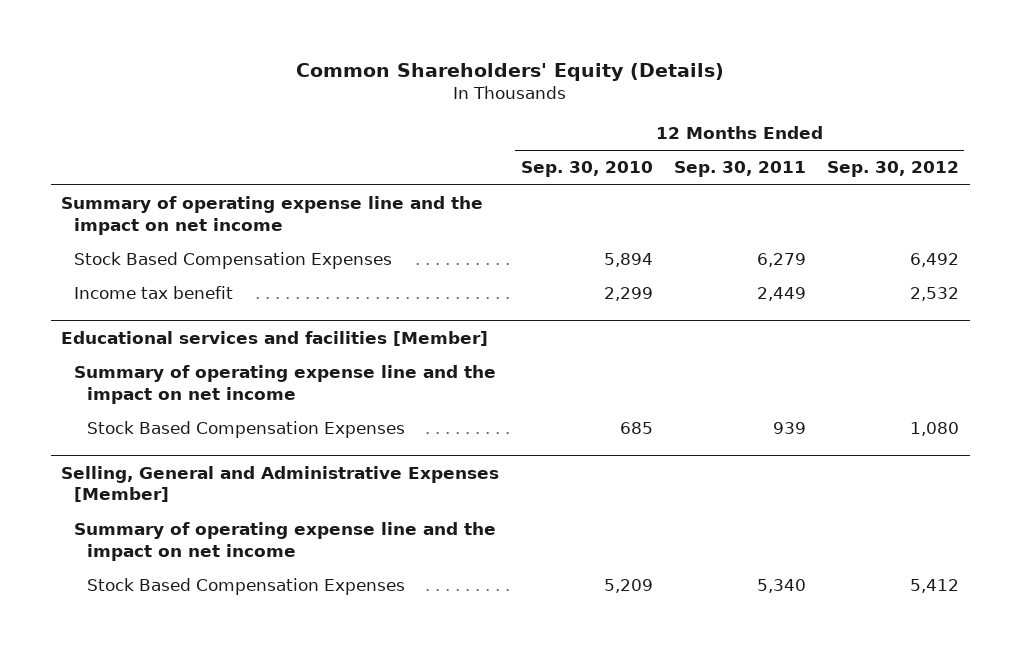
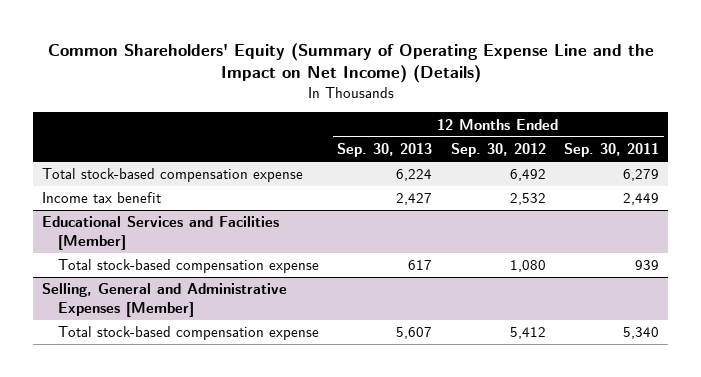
[296,62,725,81] Common Shareholders' Equity (Details) -> [47,42,654,84] Common Shareholders' Equity (Summary of Operating Expense Line and the Impact on Net Income) (Details)
[520,161,653,178] Sep. 30, 2010 -> none
none -> [337,143,433,158] Sep. 30, 2013
[61,196,484,235] Summary of operating expense line and the impact on net income -> none
[74,252,393,270] Stock Based Compensation Expenses -> [42,168,304,183] Total stock-based compensation expense
[74,365,497,404] Summary of operating expense line and the impact on net income -> none
[61,330,489,346] Educational services and facilities [Member] -> [42,216,280,250] Educational Services and Facilities [Member]
[87,421,406,439] Stock Based Compensation Expenses -> [57,259,319,274] Total stock-based compensation expense
[74,522,497,561] Summary of operating expense line and the impact on net income -> none
[87,578,406,596] Stock Based Compensation Expenses -> [57,326,319,341] Total stock-based compensation expense

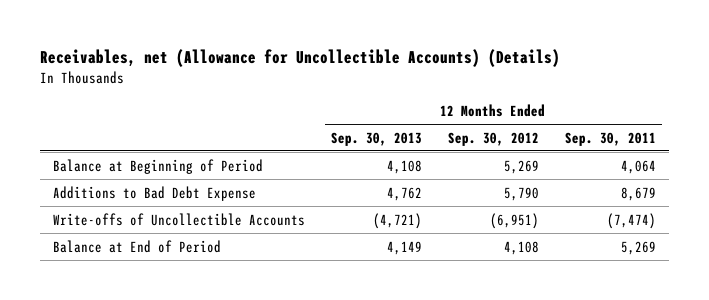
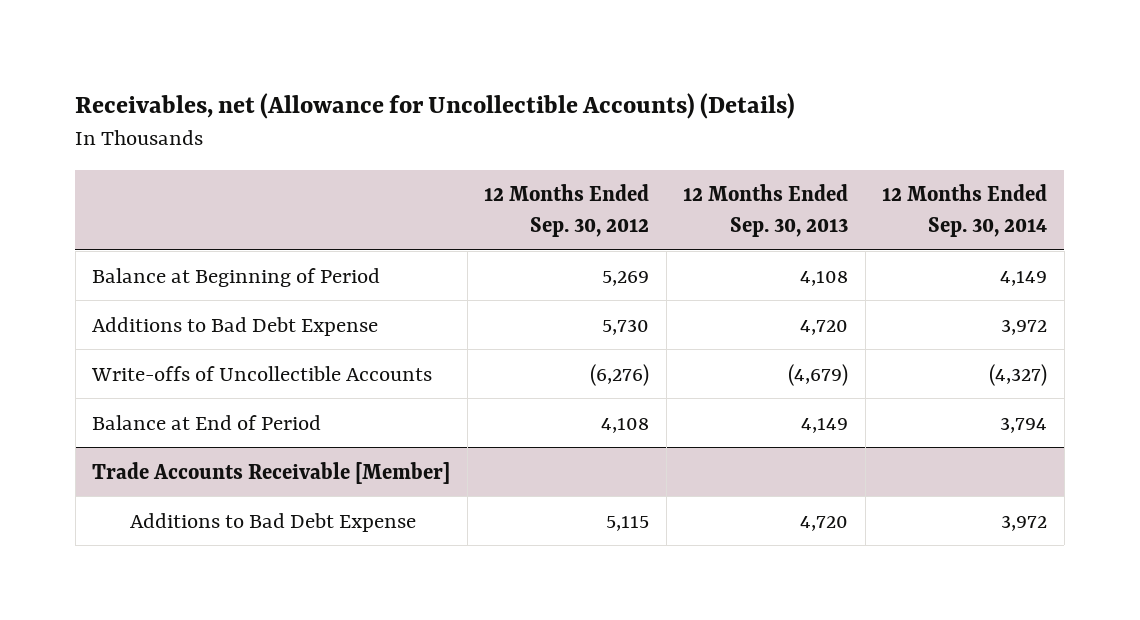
[564,131,656,146] Sep. 30, 2011 -> none
none -> [882,184,1048,238] 12 Months Ended Sep. 30, 2014
[387,186,423,201] 4,762 -> [800,319,849,335] 4,720
[503,186,539,201] 5,790 -> [602,318,650,335] 5,730
[373,212,423,229] (4,721) -> [788,363,849,386] (4,679)
[489,212,539,229] (6,951) -> [590,363,650,386] (6,276)
none -> [92,461,451,484] Trade Accounts Receivable [Member]
none -> [129,512,416,532] Additions to Bad Debt Expense

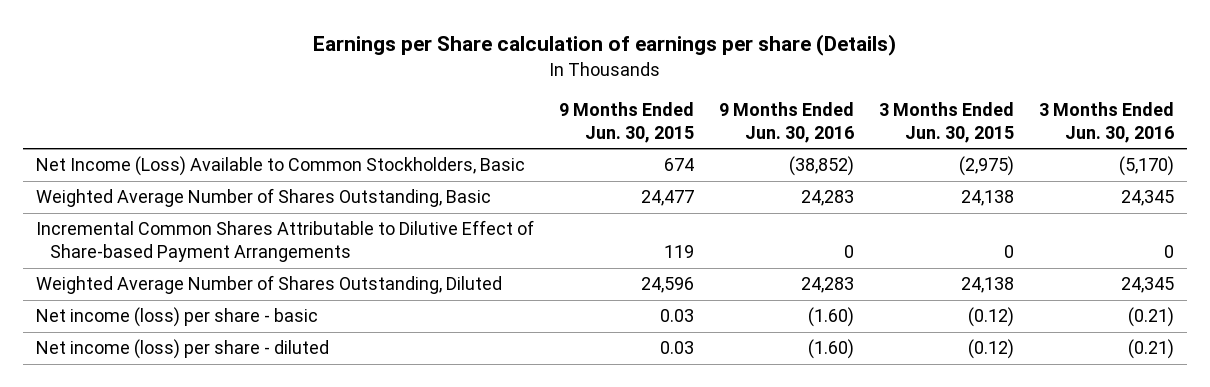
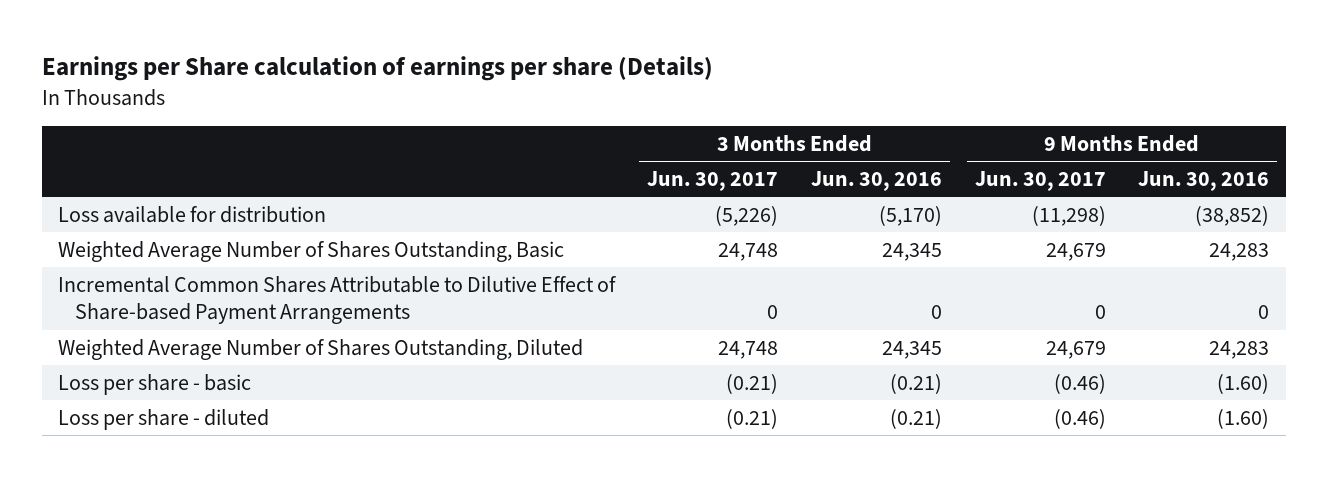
[558,101,694,143] 9 Months Ended Jun. 30, 2015 -> none
[879,101,1015,143] 3 Months Ended Jun. 30, 2015 -> none
none -> [647,170,779,191] Jun. 30, 2017
none -> [974,170,1106,191] Jun. 30, 2017
[35,156,525,177] Net Income (Loss) Available to Common Stockholders, Basic -> [57,205,326,223] Loss available for distribution
[35,307,318,328] Net income (loss) per share - basic -> [57,373,251,395] Loss per share - basic
[35,339,329,360] Net income (loss) per share - diluted -> [57,408,269,430] Loss per share - diluted

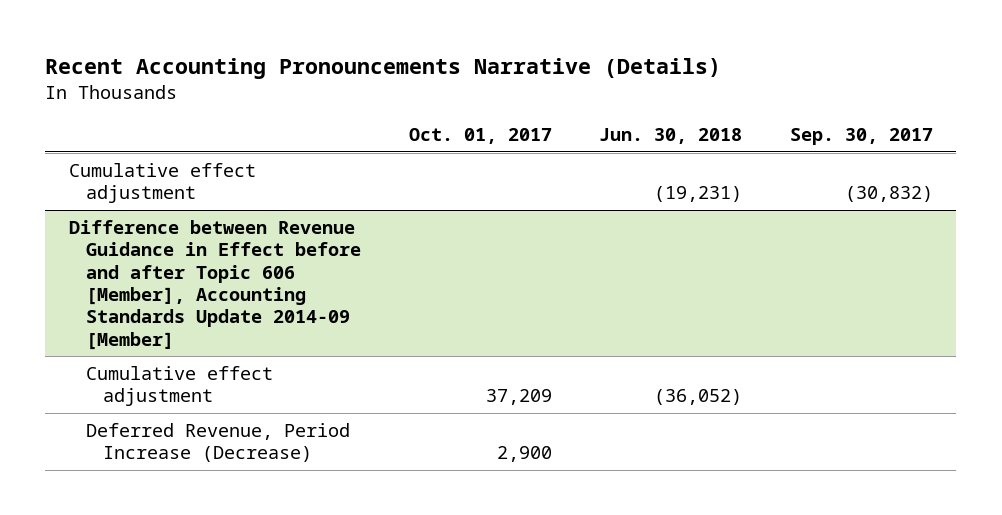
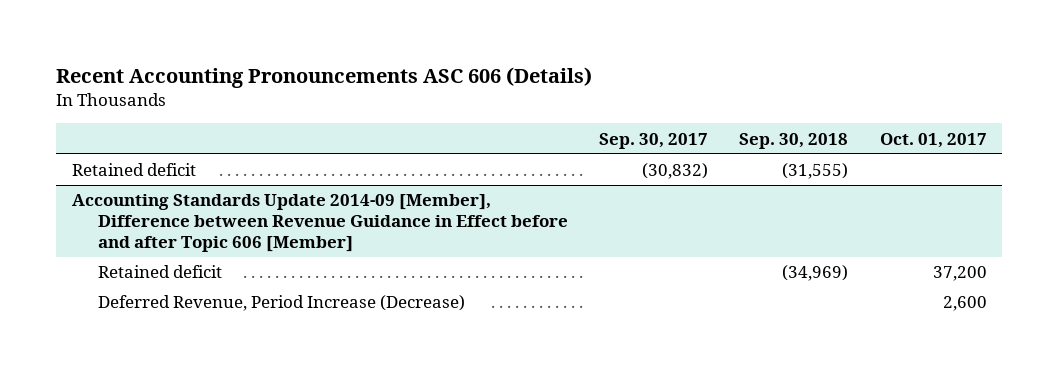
[45,57,722,79] Recent Accounting Pronouncements Narrative (Details) -> [56,66,593,88] Recent Accounting Pronouncements ASC 606 (Details)
[599,128,743,145] Jun. 30, 2018 -> none
none -> [739,132,849,149] Sep. 30, 2018
[86,365,274,407] Cumulative effect adjustment -> none
[68,162,256,204] Cumulative effect adjustment -> [71,163,196,177] Retained deficit
[68,219,362,350] Difference between Revenue Guidance in Effect before and after Topic 606 [Member], Accounting Standards Update 2014-09 [Member] -> [71,194,568,252] Accounting Standards Update 2014-09 [Member], Difference between Revenue Guidance in Effect before and after Topic 606 [Member]
none -> [97,265,222,279] Retained deficit
[496,446,552,463] 2,900 -> [942,296,987,312] 2,600

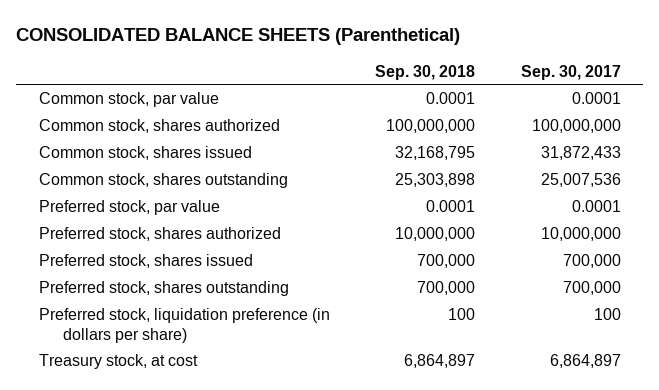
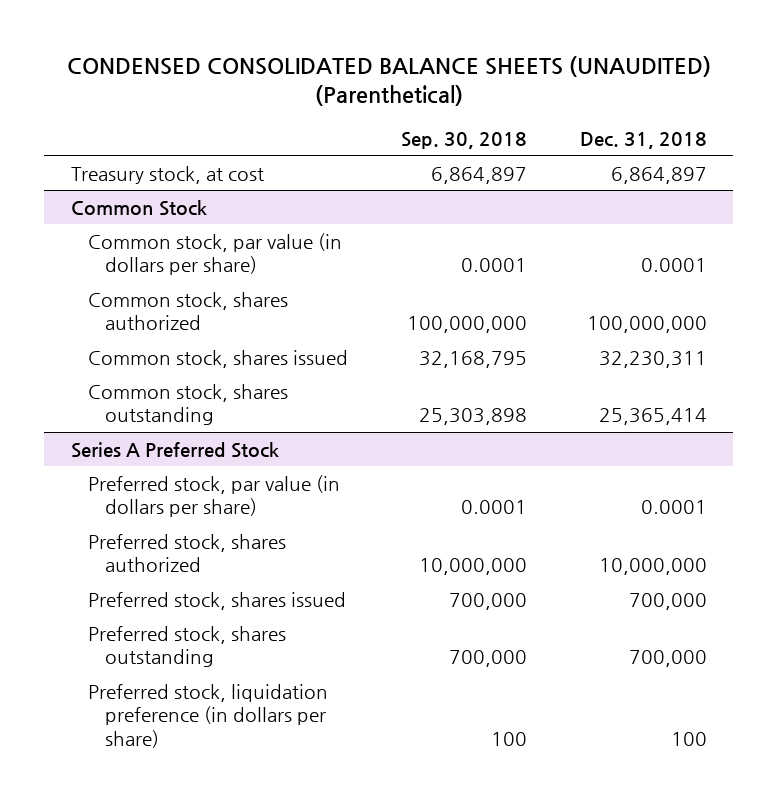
[16,28,461,46] CONSOLIDATED BALANCE SHEETS (Parenthetical) -> [66,56,711,107] CONDENSED CONSOLIDATED BALANCE SHEETS (UNAUDITED) (Parenthetical)
[520,64,621,80] Sep. 30, 2017 -> none
none -> [579,131,707,149] Dec. 31, 2018
[38,354,198,370] Treasury stock, at cost -> [70,165,264,184] Treasury stock, at cost
none -> [70,199,207,216] Common Stock
[38,92,219,108] Common stock, par value -> [87,232,342,276] Common stock, par value (in dollars per share)
none -> [70,441,279,458] Series A Preferred Stock
[38,200,220,216] Preferred stock, par value -> [87,474,340,518] Preferred stock, par value (in dollars per share)

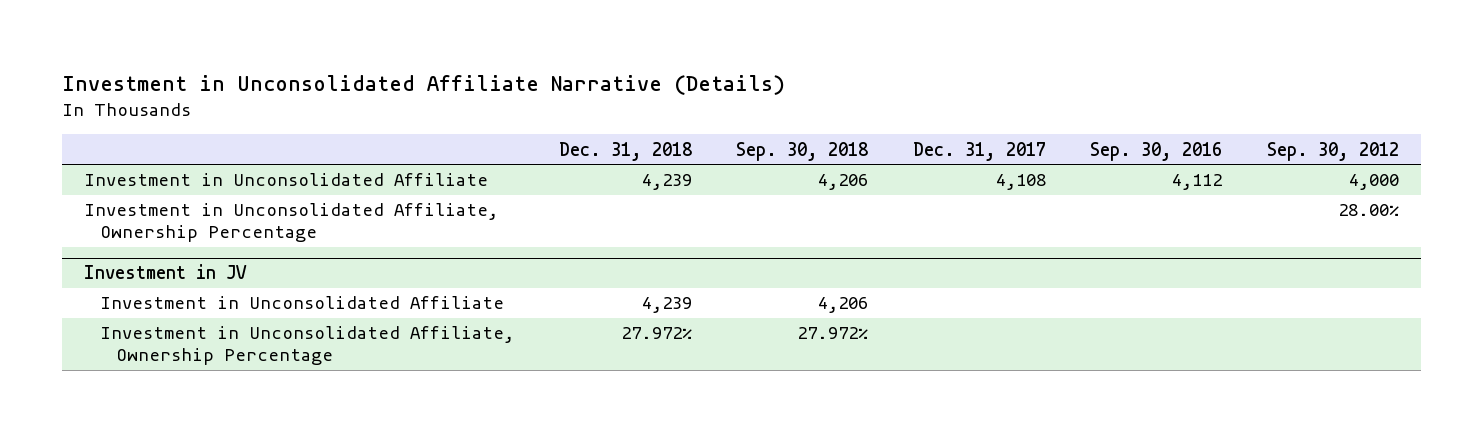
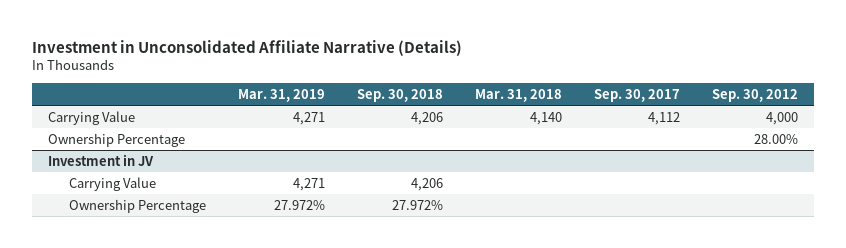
[558,141,692,161] Dec. 31, 2018 -> none
[912,141,1046,161] Dec. 31, 2017 -> none
[1090,141,1223,161] Sep. 30, 2016 -> none
none -> [237,88,325,102] Mar. 31, 2019
none -> [474,88,562,102] Mar. 31, 2018
none -> [593,88,680,102] Sep. 30, 2017
[84,173,489,187] Investment in Unconsolidated Affiliate -> [48,110,136,125] Carrying Value
[84,203,499,243] Investment in Unconsolidated Affiliate, Ownership Percentage -> [48,132,186,147] Ownership Percentage
[99,296,504,310] Investment in Unconsolidated Affiliate -> [68,176,156,191] Carrying Value
[99,326,514,366] Investment in Unconsolidated Affiliate, Ownership Percentage -> [68,198,206,213] Ownership Percentage

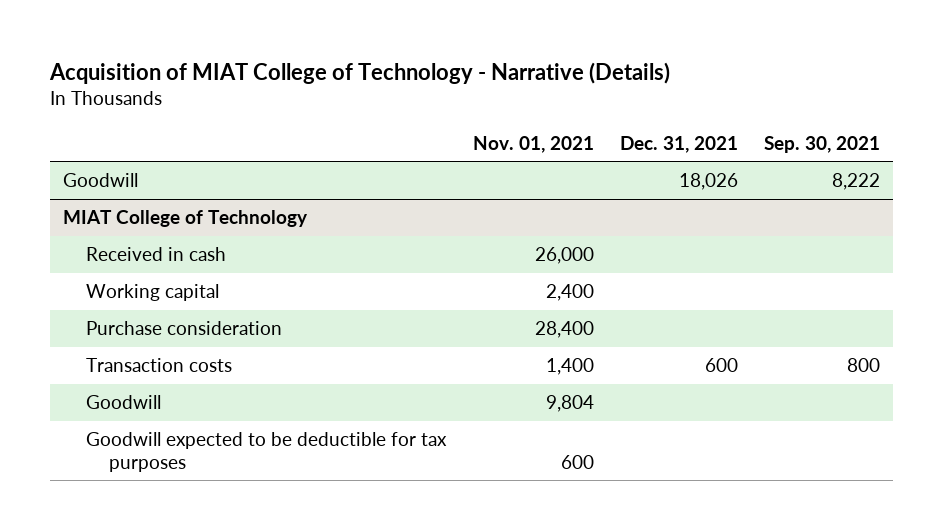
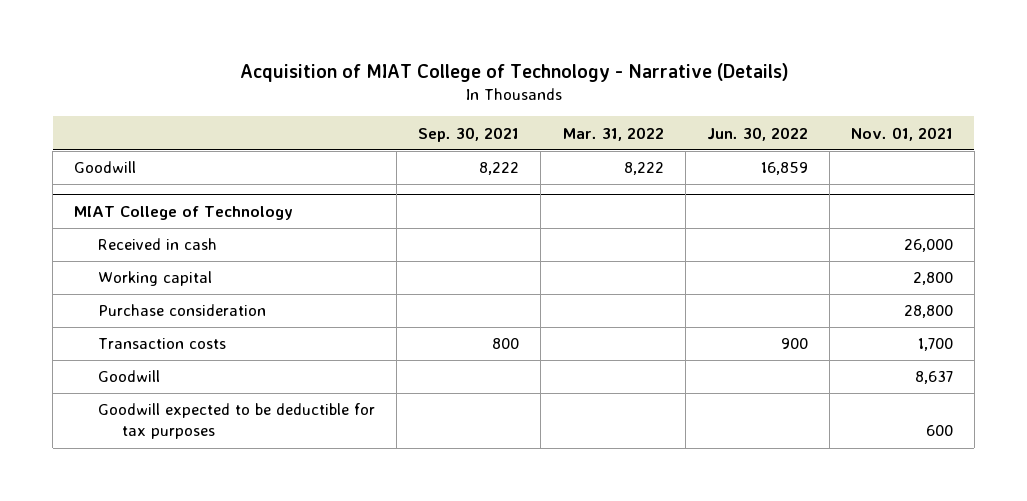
[619,135,738,153] Dec. 31, 2021 -> none
none -> [562,126,664,141] Mar. 31, 2022
none -> [706,126,808,141] Jun. 30, 2022
[545,284,594,302] 2,400 -> [912,272,953,286] 2,800
[534,321,594,339] 28,400 -> [903,305,953,319] 28,800
[545,358,594,376] 1,400 -> [917,338,953,352] 1,700
[545,395,594,413] 9,804 -> [914,371,953,385] 8,637

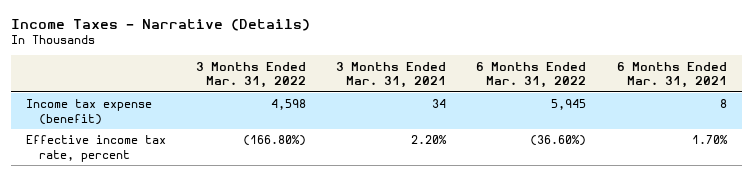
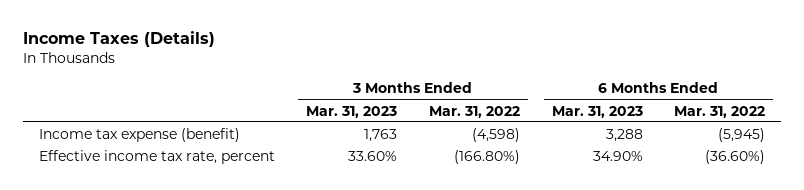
[11,18,311,31] Income Taxes - Narrative (Details) -> [22,31,215,48] Income Taxes (Details)
[336,61,447,89] 3 Months Ended Mar. 31, 2021 -> none
[616,61,727,89] 6 Months Ended Mar. 31, 2021 -> none
none -> [306,105,398,118] Mar. 31, 2023
none -> [551,105,643,118] Mar. 31, 2023
[271,99,307,111] 4,598 -> [471,128,520,143] (4,598)
[551,99,587,111] 5,945 -> [718,128,766,143] (5,945)

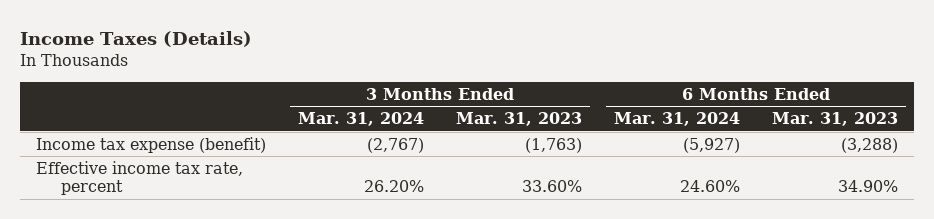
[428,105,520,118] Mar. 31, 2022 -> none
[674,105,766,118] Mar. 31, 2022 -> none
none -> [298,112,425,127] Mar. 31, 2024
none -> [614,112,741,127] Mar. 31, 2024
[364,129,398,143] 1,763 -> [525,137,583,153] (1,763)
[605,129,643,143] 3,288 -> [841,137,899,153] (3,288)

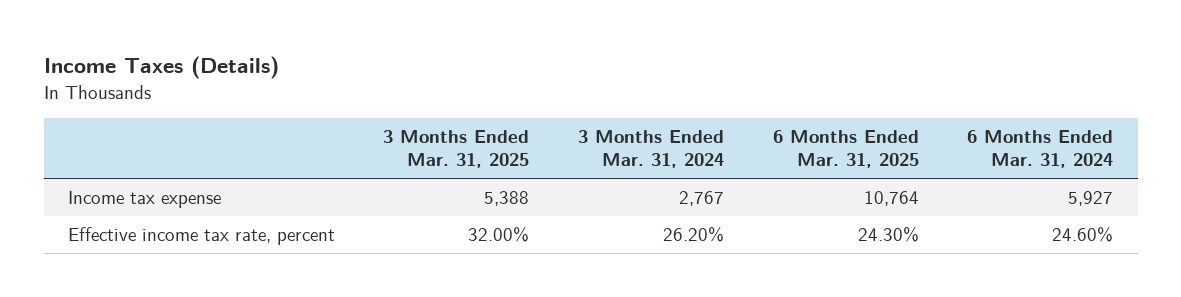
[456,112,583,127] Mar. 31, 2023 -> none
[772,112,899,127] Mar. 31, 2023 -> none
none -> [383,129,530,169] 3 Months Ended Mar. 31, 2025
none -> [772,129,919,169] 6 Months Ended Mar. 31, 2025
[36,136,267,153] Income tax expense (benefit) -> [67,191,221,209] Income tax expense
[367,137,425,153] (2,767) -> [679,191,725,207] 2,767
[683,137,741,153] (5,927) -> [1068,191,1114,207] 5,927

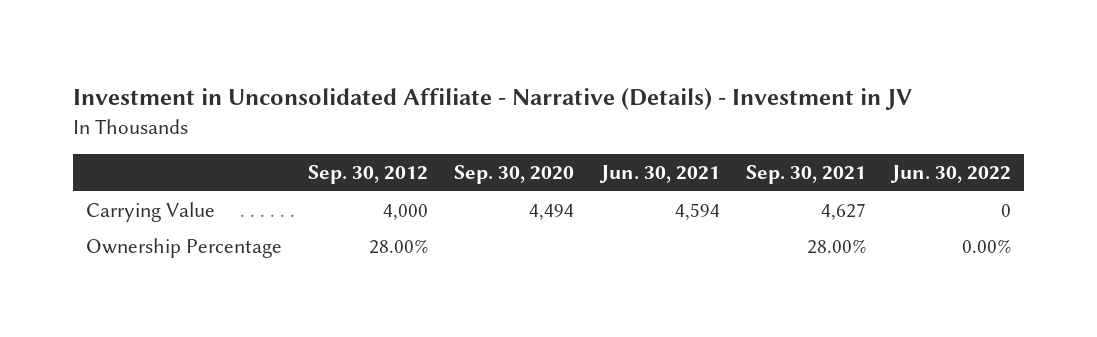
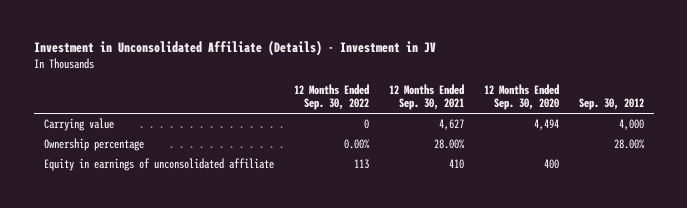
[72,88,912,111] Investment in Unconsolidated Affiliate - Narrative (Details) - Investment in JV -> [33,39,436,56] Investment in Unconsolidated Affiliate (Details) - Investment in JV
[454,165,575,185] Sep. 30, 2020 -> none
[598,165,720,184] Jun. 30, 2021 -> none
[745,165,866,185] Sep. 30, 2021 -> none
[889,165,1011,184] Jun. 30, 2022 -> none
none -> [293,83,369,111] 12 Months Ended Sep. 30, 2022
none -> [388,83,464,111] 12 Months Ended Sep. 30, 2021
none -> [483,83,559,111] 12 Months Ended Sep. 30, 2020
[86,201,216,222] Carrying Value -> [43,118,114,132] Carrying value
[86,237,283,258] Ownership Percentage -> [43,138,144,152] Ownership percentage
none -> [43,158,274,172] Equity in earnings of unconsolidated affiliate

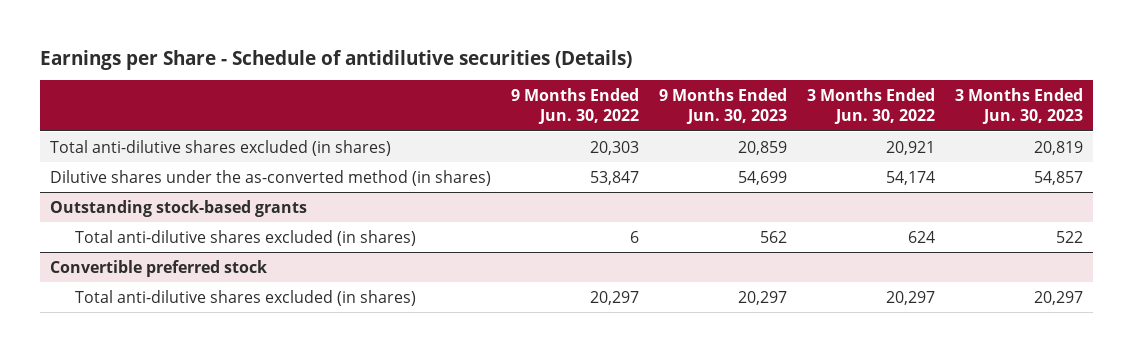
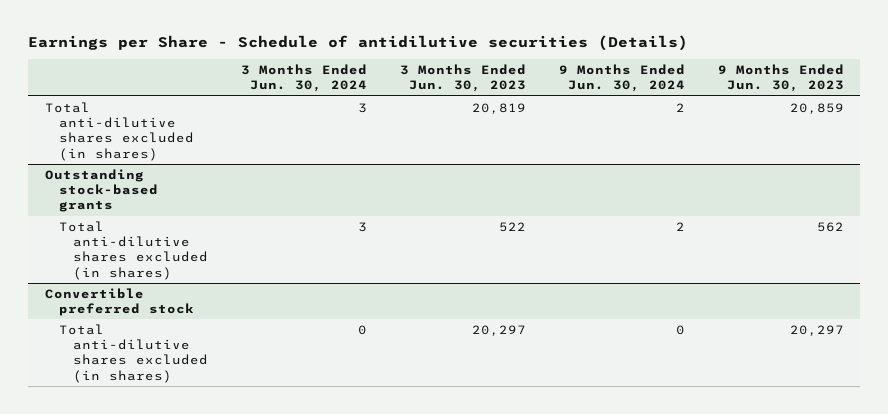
[510,88,639,125] 9 Months Ended Jun. 30, 2022 -> none
[806,88,935,125] 3 Months Ended Jun. 30, 2022 -> none
none -> [240,64,367,93] 3 Months Ended Jun. 30, 2024
none -> [558,64,685,93] 9 Months Ended Jun. 30, 2024
[49,169,491,186] Dilutive shares under the as-converted method (in shares) -> none

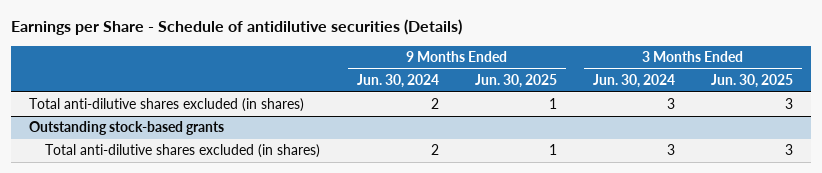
[399,64,526,93] 3 Months Ended Jun. 30, 2023 -> none
[717,64,844,93] 9 Months Ended Jun. 30, 2023 -> none
none -> [474,74,557,89] Jun. 30, 2025
none -> [711,74,794,89] Jun. 30, 2025
[44,287,194,317] Convertible preferred stock -> none
[58,323,208,383] Total anti-dilutive shares excluded (in shares) -> none

